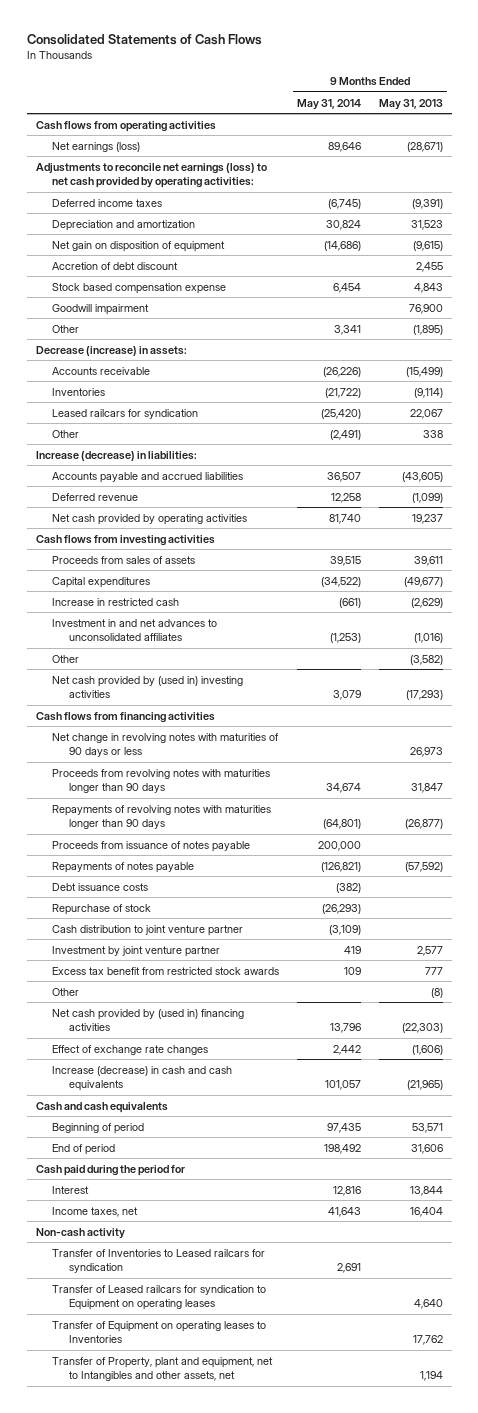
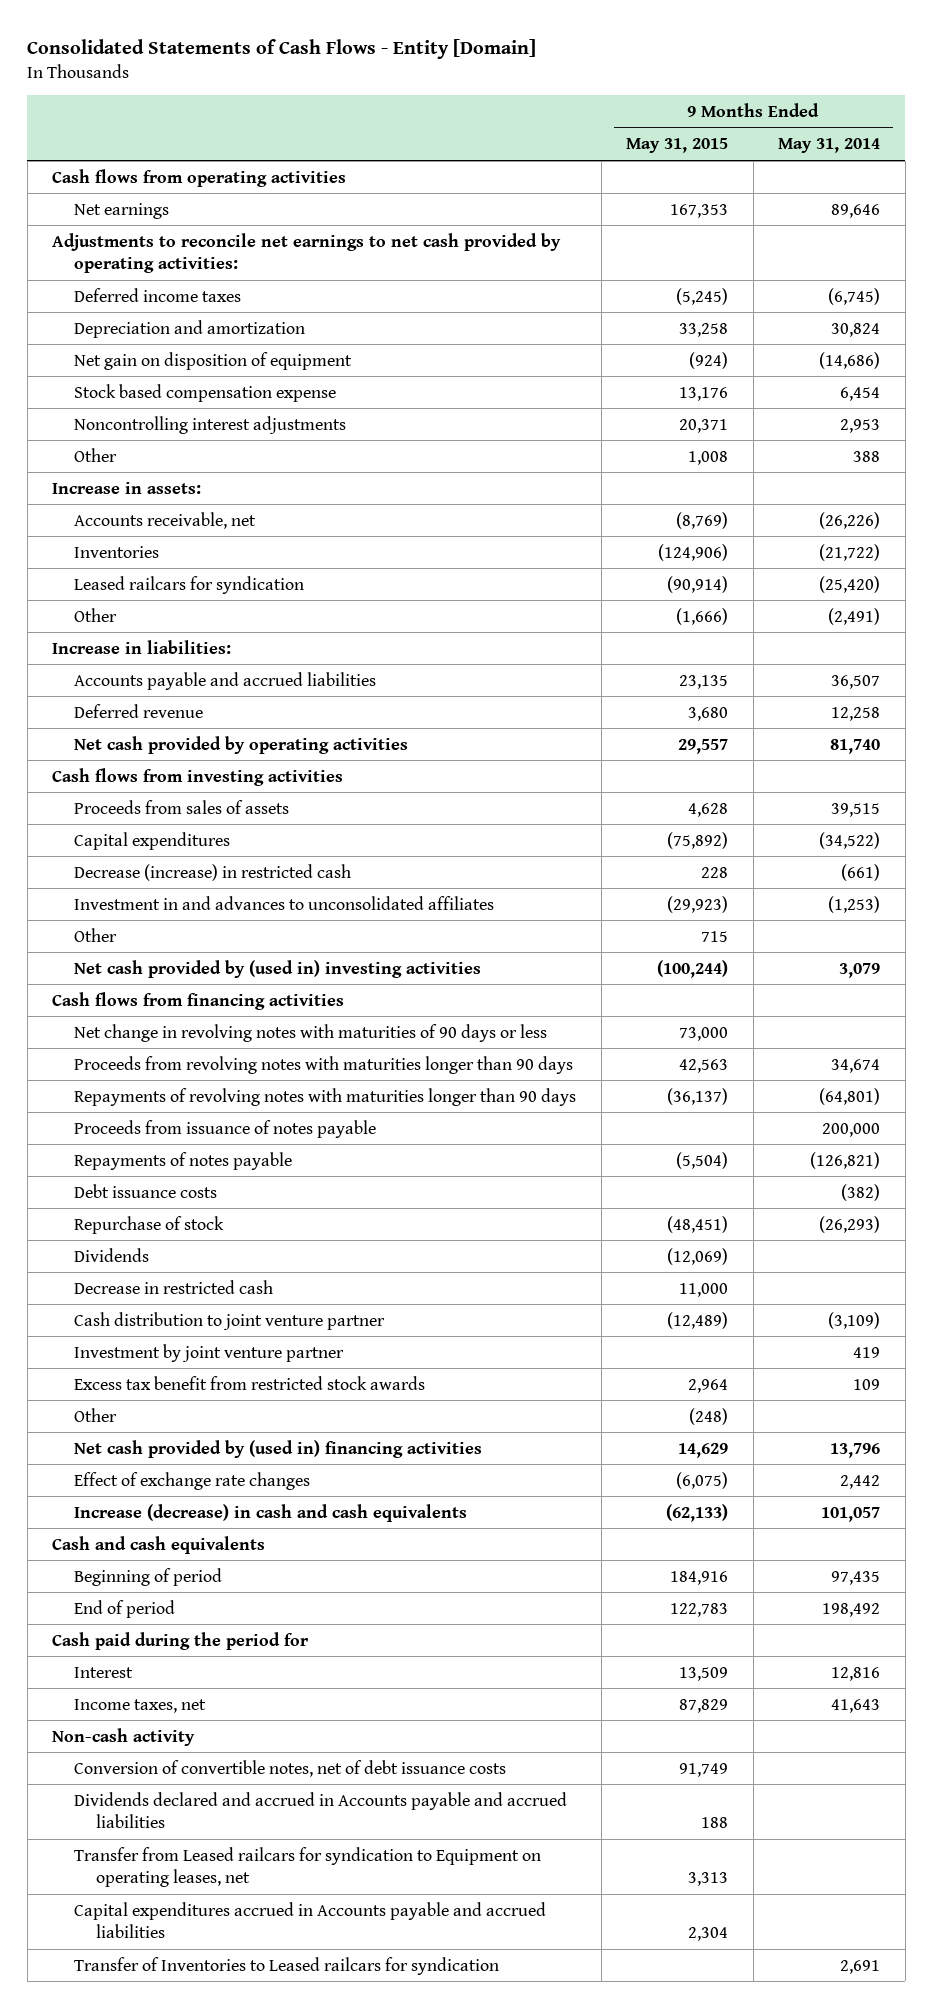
[26,34,262,46] Consolidated Statements of Cash Flows -> [27,39,537,60] Consolidated Statements of Cash Flows - Entity [Domain]
[378,98,443,110] May 31, 2013 -> none
none -> [626,138,729,154] May 31, 2015
[52,141,141,152] Net earnings (loss) -> [74,202,170,219] Net earnings
[35,162,267,189] Adjustments to reconcile net earnings (loss) to net cash provided by operating activities: -> [52,232,562,273] Adjustments to reconcile net earnings to net cash provided by operating activities:
[52,261,179,270] Accretion of debt discount -> none
[52,303,150,315] Goodwill impairment -> none
none -> [74,415,347,434] Noncontrolling interest adjustments
[333,324,361,335] 3,341 -> [853,450,881,462] 388
[35,345,187,356] Decrease (increase) in assets: -> [52,481,202,494] Increase in assets:
[52,366,151,375] Accounts receivable -> [74,511,257,529] Accounts receivable, net
[35,450,197,461] Increase (decrease) in liabilities: -> [52,639,232,654] Increase in liabilities:
[52,597,180,606] Increase in restricted cash -> [74,863,352,881] Decrease (increase) in restricted cash
[52,618,218,642] Investment in and net advances to unconsolidated affiliates -> [74,895,495,910] Investment in and advances to unconsolidated affiliates
none -> [74,1247,150,1262] Dividends
none -> [74,1279,274,1294] Decrease in restricted cash
none -> [74,1759,507,1777] Conversion of convertible notes, net of debt issuance costs
none -> [74,1791,568,1828] Dividends declared and accrued in Accounts payable and accrued liabilities
none -> [74,1846,542,1887] Transfer from Leased railcars for syndication to Equipment on operating leases, net
none -> [74,1901,547,1938] Capital expenditures accrued in Accounts payable and accrued liabilities
[52,1284,267,1311] Transfer of Leased railcars for syndication to Equipment on operating leases -> none
[52,1320,267,1344] Transfer of Equipment on operating leases to Inventories -> none
[52,1356,274,1382] Transfer of Property, plant and equipment, net to Intangibles and other assets, net -> none

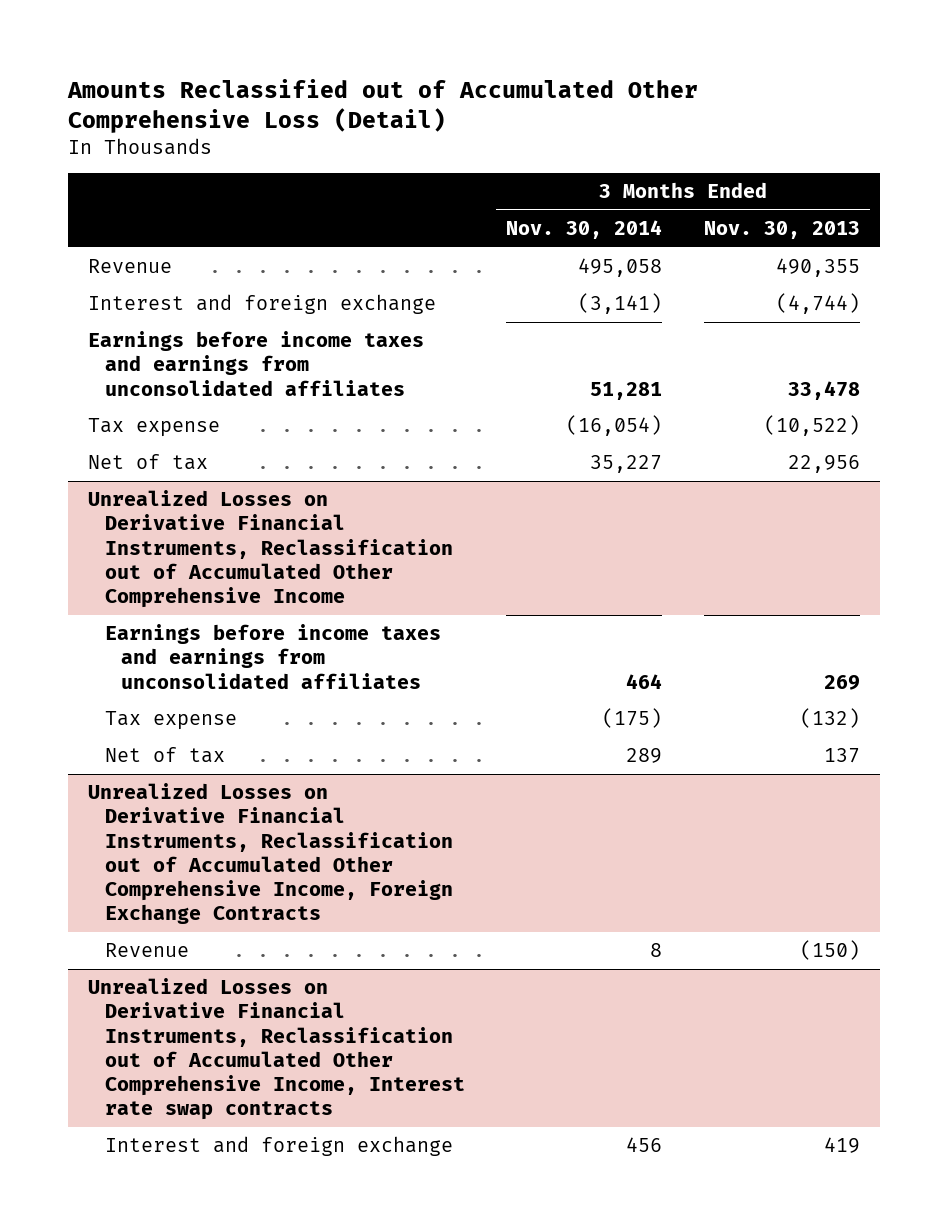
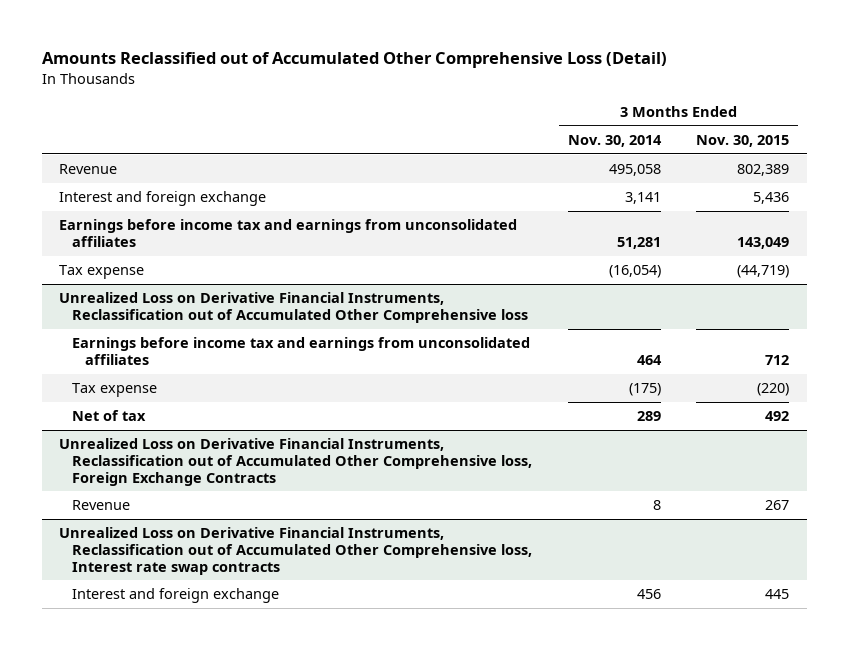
[703,221,860,240] Nov. 30, 2013 -> none
none -> [696,134,790,147] Nov. 30, 2015
[578,293,663,315] (3,141) -> [624,192,661,205] 3,141
[88,331,425,396] Earnings before income taxes and earnings from unconsolidated affiliates -> [59,219,518,247] Earnings before income tax and earnings from unconsolidated affiliates
[88,454,209,471] Net of tax -> none
[88,490,453,609] Unrealized Losses on Derivative Financial Instruments, Reclassification out of Accumulated Other Comprehensive Income -> [59,292,529,323] Unrealized Loss on Derivative Financial Instruments, Reclassification out of Accumulated Other Comprehensive loss
[104,624,441,689] Earnings before income taxes and earnings from unconsolidated affiliates -> [72,337,531,365] Earnings before income tax and earnings from unconsolidated affiliates
[88,783,453,925] Unrealized Losses on Derivative Financial Instruments, Reclassification out of Accumulated Other Comprehensive Income, Foreign Exchange Contracts -> [59,438,533,486] Unrealized Loss on Derivative Financial Instruments, Reclassification out of Accumulated Other Comprehensive loss, Foreign Exchange Contracts
[88,978,465,1121] Unrealized Losses on Derivative Financial Instruments, Reclassification out of Accumulated Other Comprehensive Income, Interest rate swap contracts -> [59,527,533,575] Unrealized Loss on Derivative Financial Instruments, Reclassification out of Accumulated Other Comprehensive loss, Interest rate swap contracts

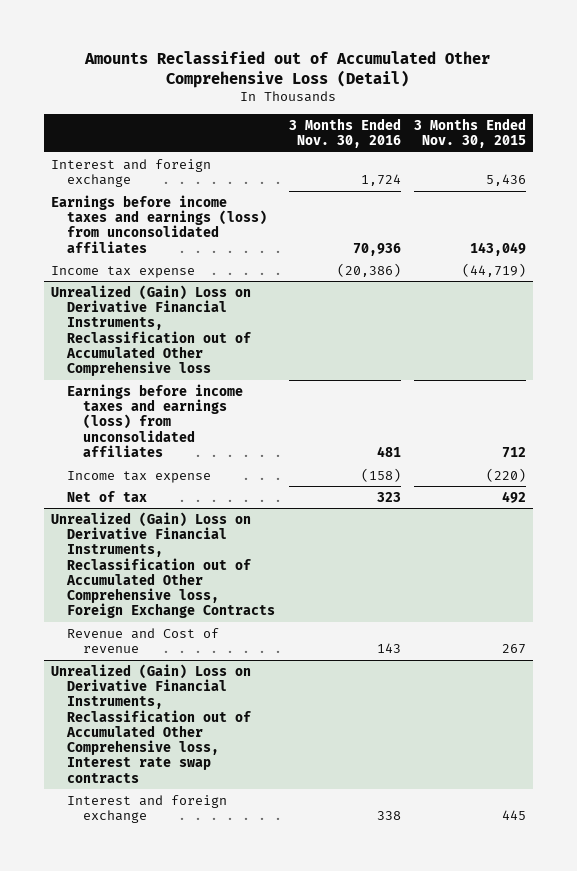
[567,134,662,147] Nov. 30, 2014 -> none
none -> [288,117,401,149] 3 Months Ended Nov. 30, 2016
[59,164,118,175] Revenue -> none
[59,219,518,247] Earnings before income tax and earnings from unconsolidated affiliates -> [50,194,268,253] Earnings before income taxes and earnings (loss) from unconsolidated affiliates
[59,265,145,280] Tax expense -> [50,265,195,278] Income tax expense
[59,292,529,323] Unrealized Loss on Derivative Financial Instruments, Reclassification out of Accumulated Other Comprehensive loss -> [50,284,252,377] Unrealized (Gain) Loss on Derivative Financial Instruments, Reclassification out of Accumulated Other Comprehensive loss
[72,337,531,365] Earnings before income tax and earnings from unconsolidated affiliates -> [67,383,244,457] Earnings before income taxes and earnings (loss) from unconsolidated affiliates
[72,383,158,398] Tax expense -> [67,470,212,483] Income tax expense
[59,438,533,486] Unrealized Loss on Derivative Financial Instruments, Reclassification out of Accumulated Other Comprehensive loss, Foreign Exchange Contracts -> [50,511,276,619] Unrealized (Gain) Loss on Derivative Financial Instruments, Reclassification out of Accumulated Other Comprehensive loss, Foreign Exchange Contracts
[72,500,131,511] Revenue -> [67,627,220,653] Revenue and Cost of revenue
[59,527,533,575] Unrealized Loss on Derivative Financial Instruments, Reclassification out of Accumulated Other Comprehensive loss, Interest rate swap contracts -> [50,663,252,783] Unrealized (Gain) Loss on Derivative Financial Instruments, Reclassification out of Accumulated Other Comprehensive loss, Interest rate swap contracts

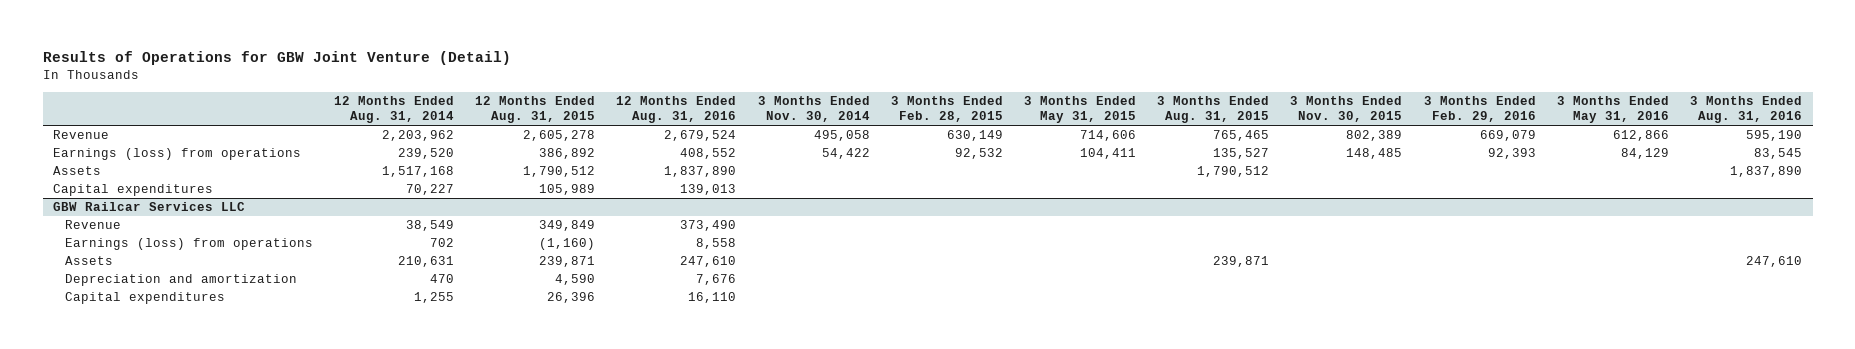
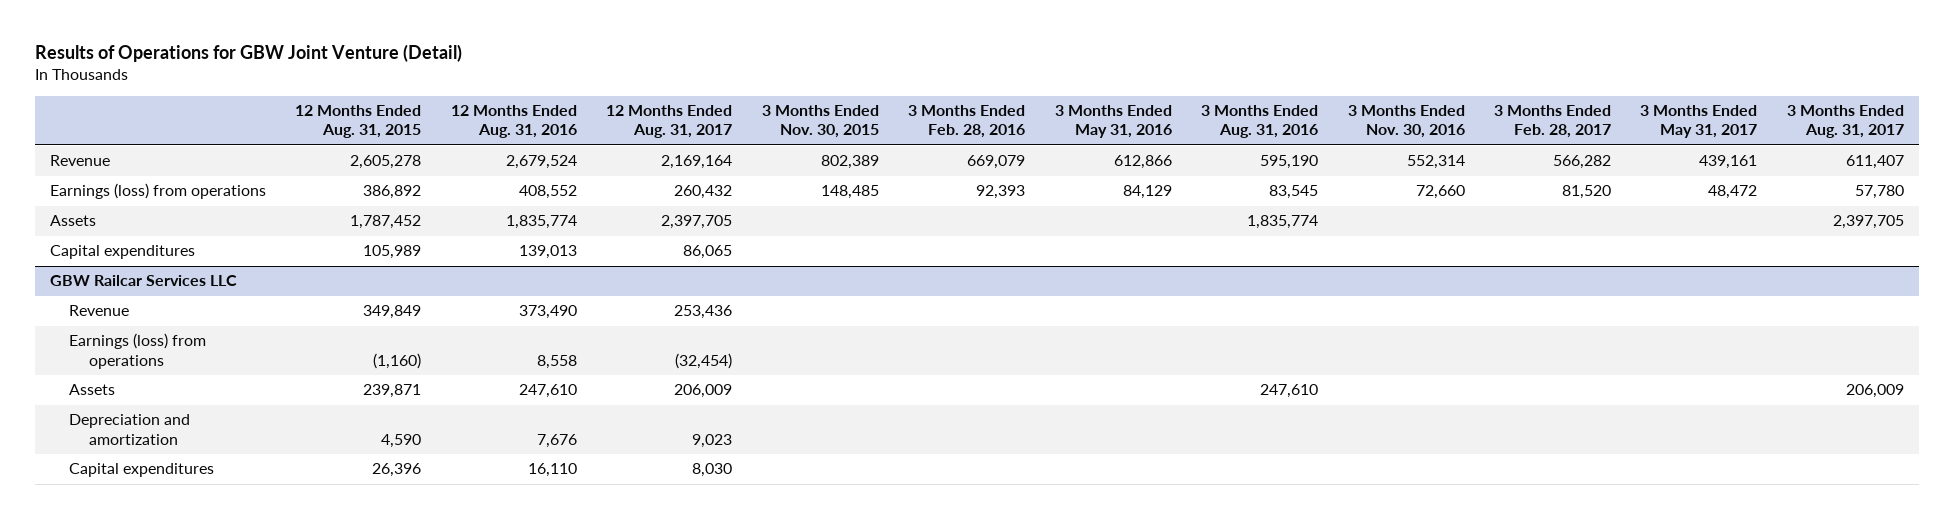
[333,96,454,124] 12 Months Ended Aug. 31, 2014 -> none
[757,96,870,123] 3 Months Ended Nov. 30, 2014 -> none
[890,96,1003,123] 3 Months Ended Feb. 28, 2015 -> none
[1024,96,1137,124] 3 Months Ended May 31, 2015 -> none
[1157,96,1270,124] 3 Months Ended Aug. 31, 2015 -> none
[1423,96,1536,123] 3 Months Ended Feb. 29, 2016 -> none
none -> [606,105,733,139] 12 Months Ended Aug. 31, 2017
none -> [908,105,1026,139] 3 Months Ended Feb. 28, 2016
none -> [1347,105,1465,139] 3 Months Ended Nov. 30, 2016
none -> [1494,105,1612,139] 3 Months Ended Feb. 28, 2017
none -> [1640,105,1758,139] 3 Months Ended May 31, 2017
none -> [1786,105,1904,139] 3 Months Ended Aug. 31, 2017
[523,166,596,178] 1,790,512 -> [350,215,422,230] 1,787,452
[664,166,737,178] 1,837,890 -> [505,215,577,230] 1,835,774
[1730,166,1803,178] 1,837,890 -> [1247,215,1319,230] 1,835,774

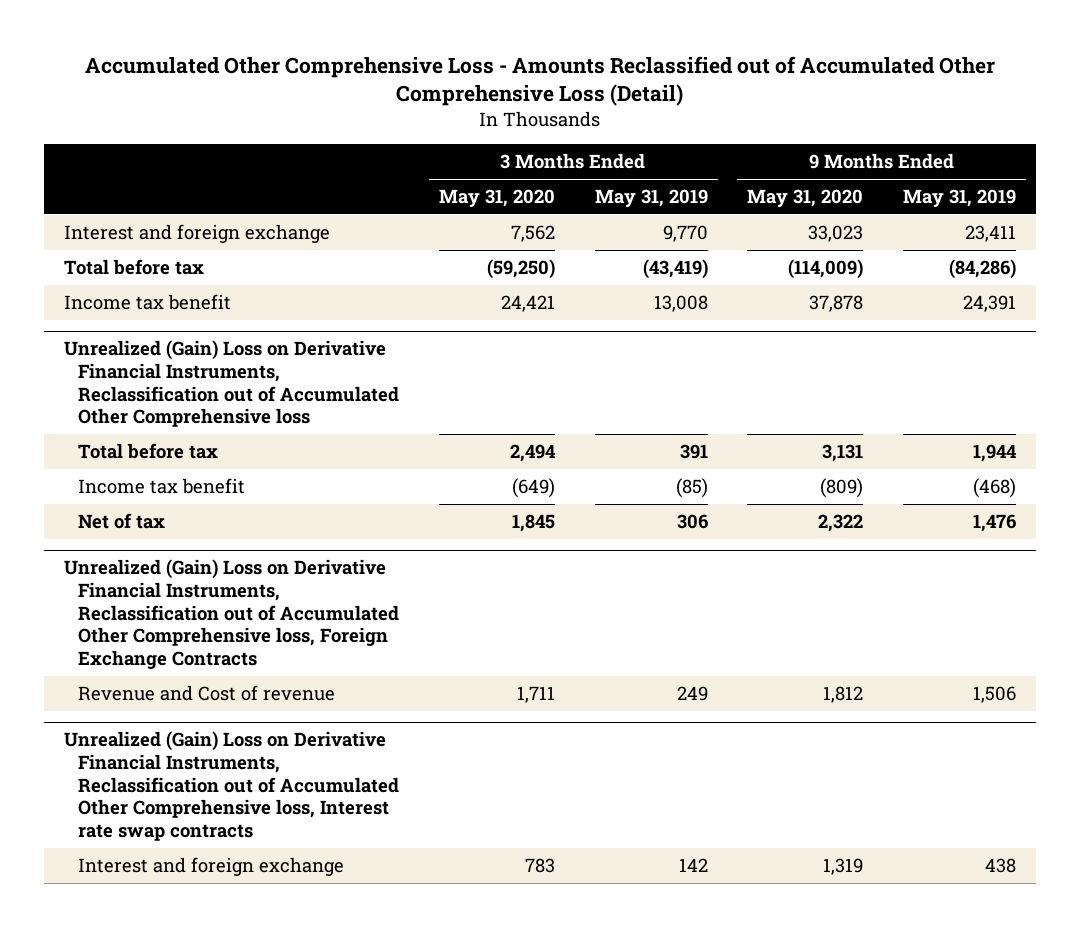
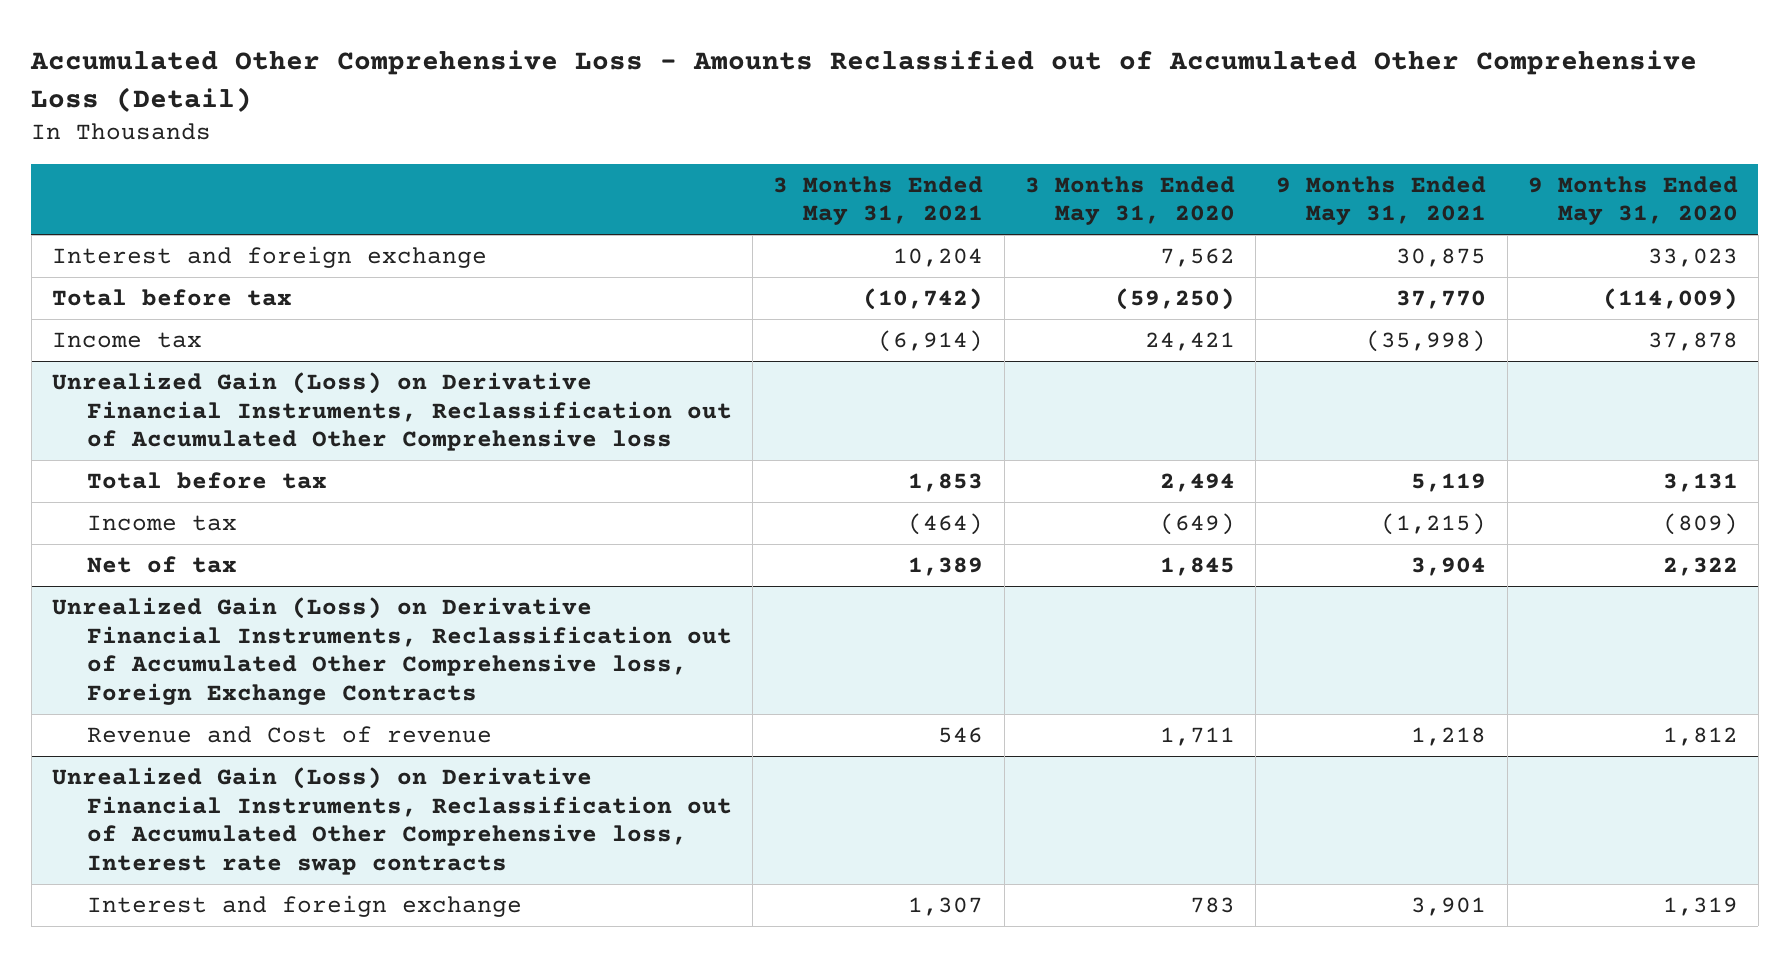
[594,189,708,208] May 31, 2019 -> none
[903,189,1017,208] May 31, 2019 -> none
none -> [773,175,984,226] 3 Months Ended May 31, 2021
none -> [1276,175,1487,226] 9 Months Ended May 31, 2021
[64,294,232,311] Income tax benefit -> [52,331,203,348] Income tax
[64,340,400,428] Unrealized (Gain) Loss on Derivative Financial Instruments, Reclassification out of Accumulated Other Comprehensive loss -> [52,371,732,452] Unrealized Gain (Loss) on Derivative Financial Instruments, Reclassification out of Accumulated Other Comprehensive loss
[78,478,246,495] Income tax benefit -> [86,514,237,531] Income tax
[64,559,400,670] Unrealized (Gain) Loss on Derivative Financial Instruments, Reclassification out of Accumulated Other Comprehensive loss, Foreign Exchange Contracts -> [52,596,732,706] Unrealized Gain (Loss) on Derivative Financial Instruments, Reclassification out of Accumulated Other Comprehensive loss, Foreign Exchange Contracts
[64,731,400,842] Unrealized (Gain) Loss on Derivative Financial Instruments, Reclassification out of Accumulated Other Comprehensive loss, Interest rate swap contracts -> [52,766,732,876] Unrealized Gain (Loss) on Derivative Financial Instruments, Reclassification out of Accumulated Other Comprehensive loss, Interest rate swap contracts

